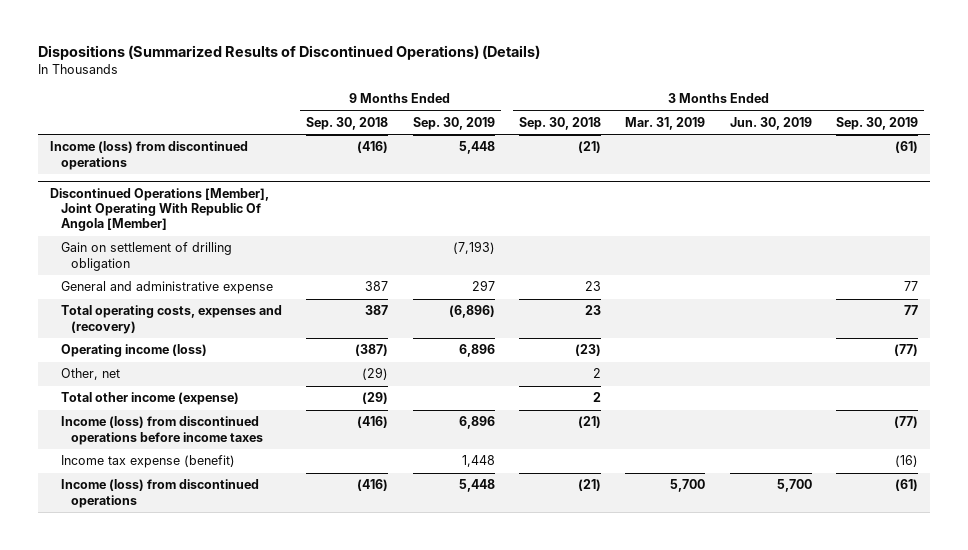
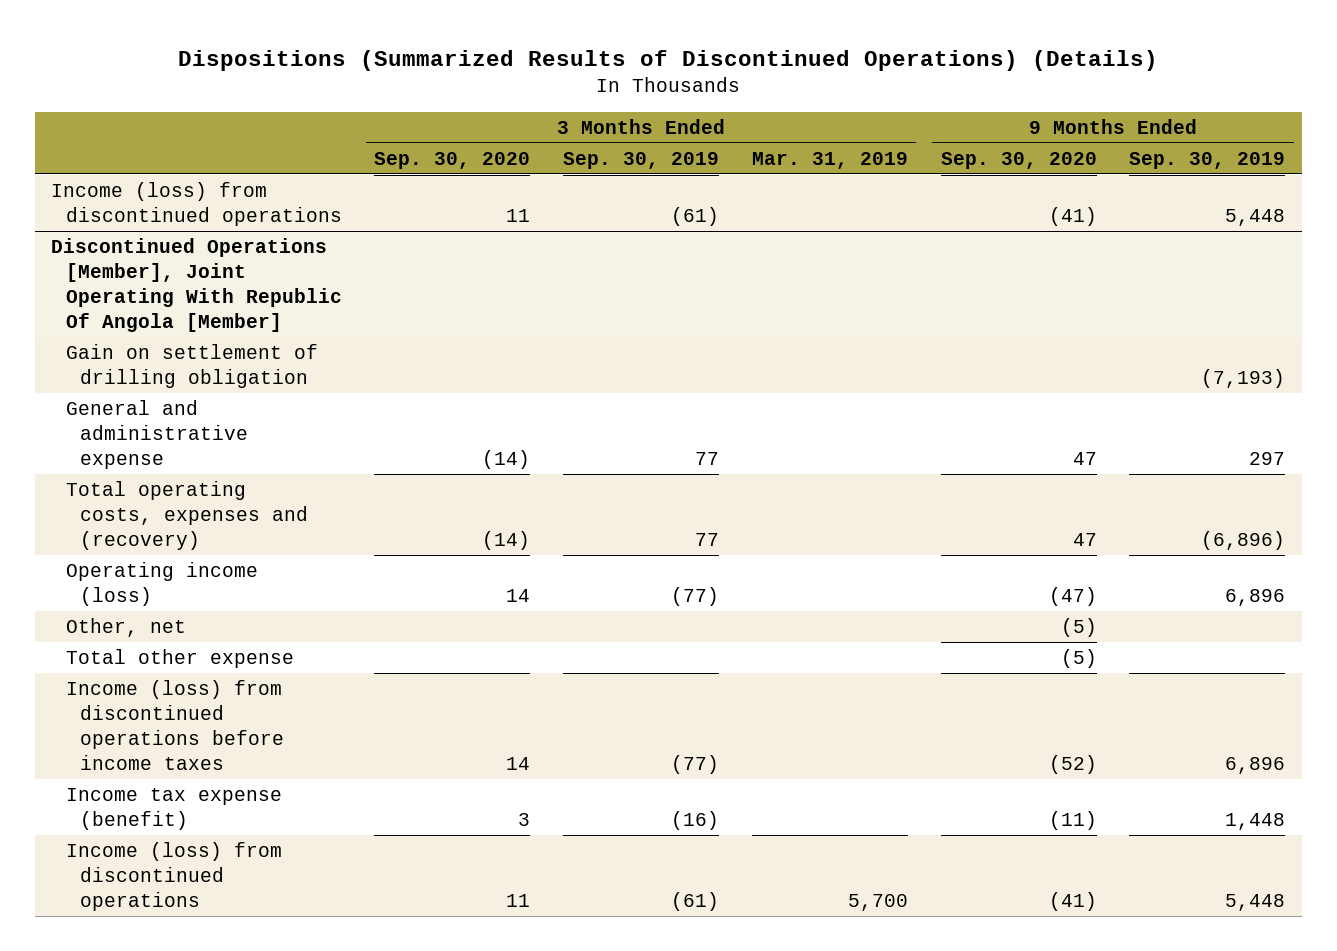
[306,116,389,130] Sep. 30, 2018 -> none
[518,116,601,130] Sep. 30, 2018 -> none
[729,116,812,130] Jun. 30, 2019 -> none
none -> [374,151,531,169] Sep. 30, 2020
none -> [940,151,1097,169] Sep. 30, 2020
[60,392,239,406] Total other income (expense) -> [65,648,294,668] Total other expense

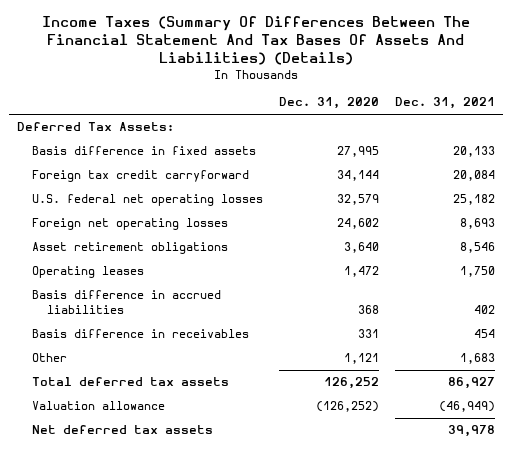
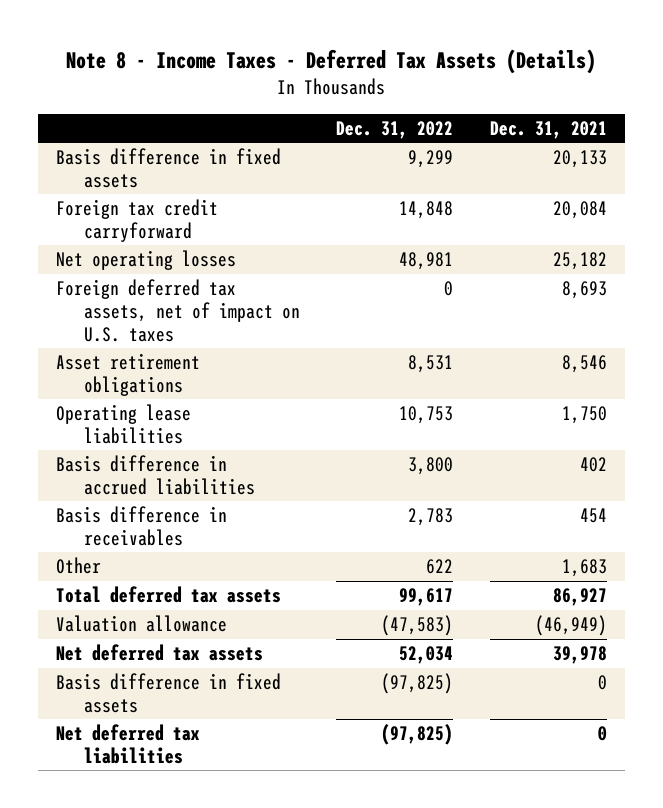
[42,16,471,66] Income Taxes (Summary Of Differences Between The Financial Statement And Tax Bases Of Assets And Liabilities) (Details) -> [66,48,597,74] Note 8 - Income Taxes - Deferred Tax Assets (Details)
[278,97,379,110] Dec. 31, 2020 -> none
none -> [336,120,454,139] Dec. 31, 2022
[17,122,175,132] Deferred Tax Assets: -> none
[31,194,263,207] U.S. federal net operating losses -> [55,250,236,271] Net operating losses
[31,218,228,231] Foreign net operating losses -> [55,279,301,342] Foreign deferred tax assets, net of impact on U.S. taxes
[31,266,144,279] Operating leases -> [55,404,191,444] Operating lease liabilities
none -> [55,673,281,713] Basis difference in fixed assets
none -> [55,724,200,764] Net deferred tax liabilities

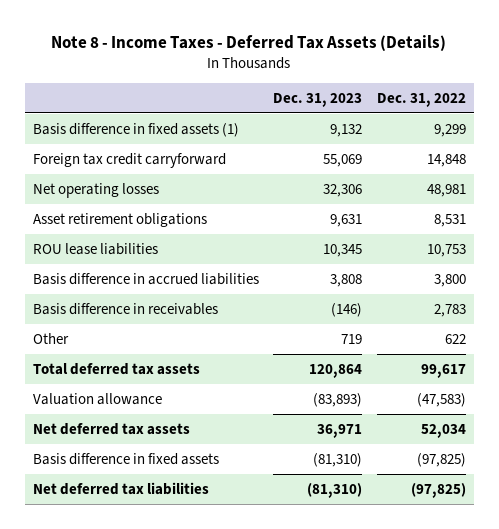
[489,120,607,139] Dec. 31, 2021 -> none
none -> [273,92,363,107] Dec. 31, 2023
[55,148,281,188] Basis difference in fixed assets -> [32,122,239,137] Basis difference in fixed assets (1)
[55,279,301,342] Foreign deferred tax assets, net of impact on U.S. taxes -> none
[55,404,191,444] Operating lease liabilities -> [32,242,158,255] ROU lease liabilities

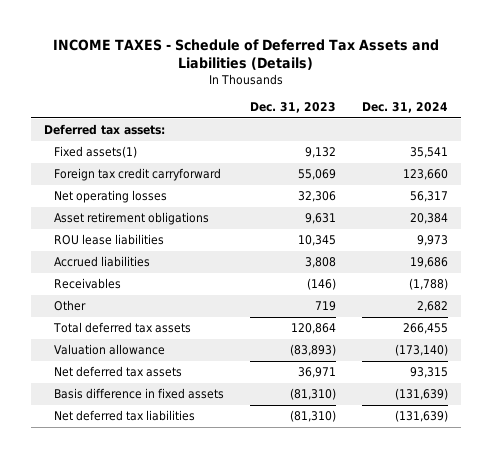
[51,35,447,52] Note 8 - Income Taxes - Deferred Tax Assets (Details) -> [53,38,440,71] INCOME TAXES - Schedule of Deferred Tax Assets and Liabilities (Details)
[377,92,467,107] Dec. 31, 2022 -> none
none -> [361,102,448,114] Dec. 31, 2024
none -> [44,124,166,136] Deferred tax assets:
[32,122,239,137] Basis difference in fixed assets (1) -> [53,146,137,159] Fixed assets(1)
[32,272,259,285] Basis difference in accrued liabilities -> [53,256,150,268] Accrued liabilities
[32,302,218,315] Basis difference in receivables -> [53,278,121,290] Receivables

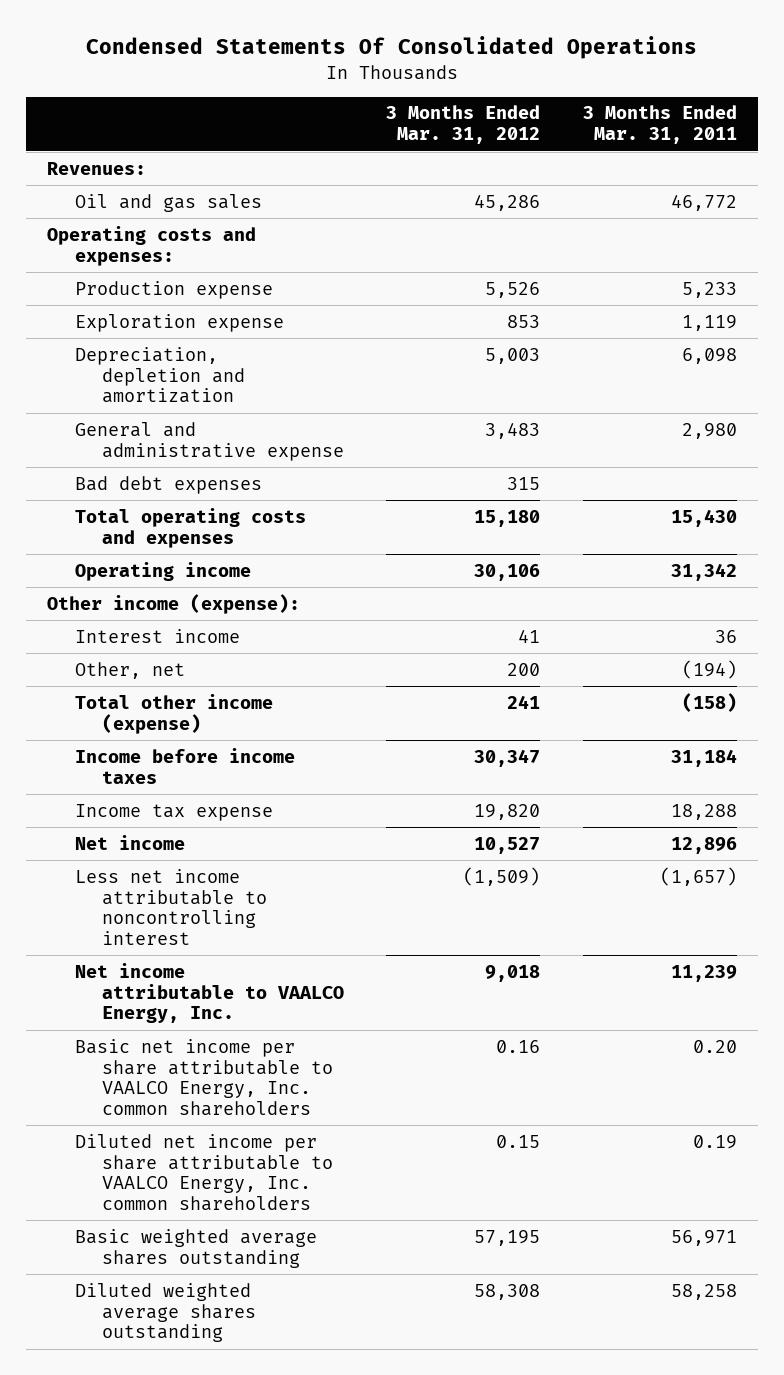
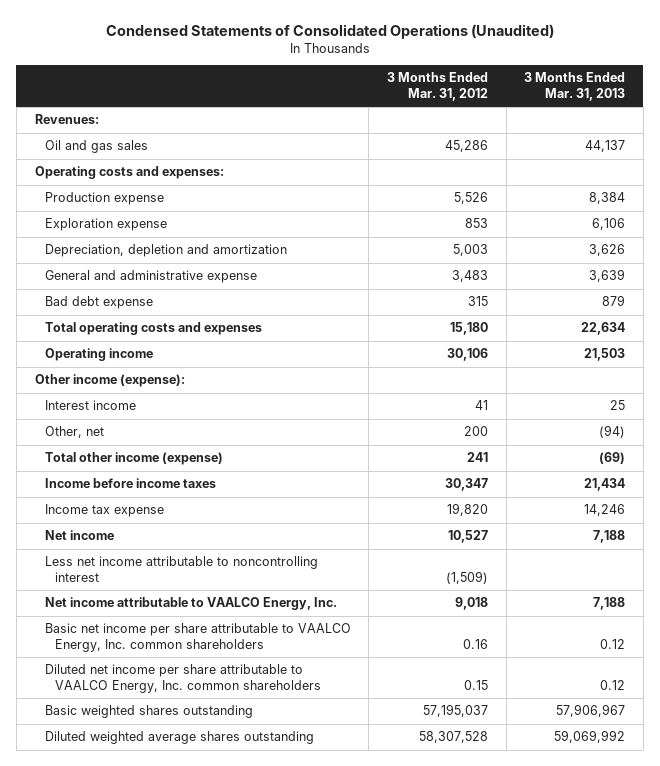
[86,36,698,60] Condensed Statements Of Consolidated Operations -> [105,23,554,39] Condensed Statements of Consolidated Operations (Unaudited)
[582,105,737,145] 3 Months Ended Mar. 31, 2011 -> none
none -> [524,72,626,101] 3 Months Ended Mar. 31, 2013
[74,475,262,494] Bad debt expenses -> [44,296,153,310] Bad debt expense
[74,1228,317,1268] Basic weighted average shares outstanding -> [44,705,253,719] Basic weighted shares outstanding
[474,1229,541,1246] 57,195 -> [423,704,489,718] 57,195,037
[474,1283,541,1300] 58,308 -> [419,731,489,744] 58,307,528

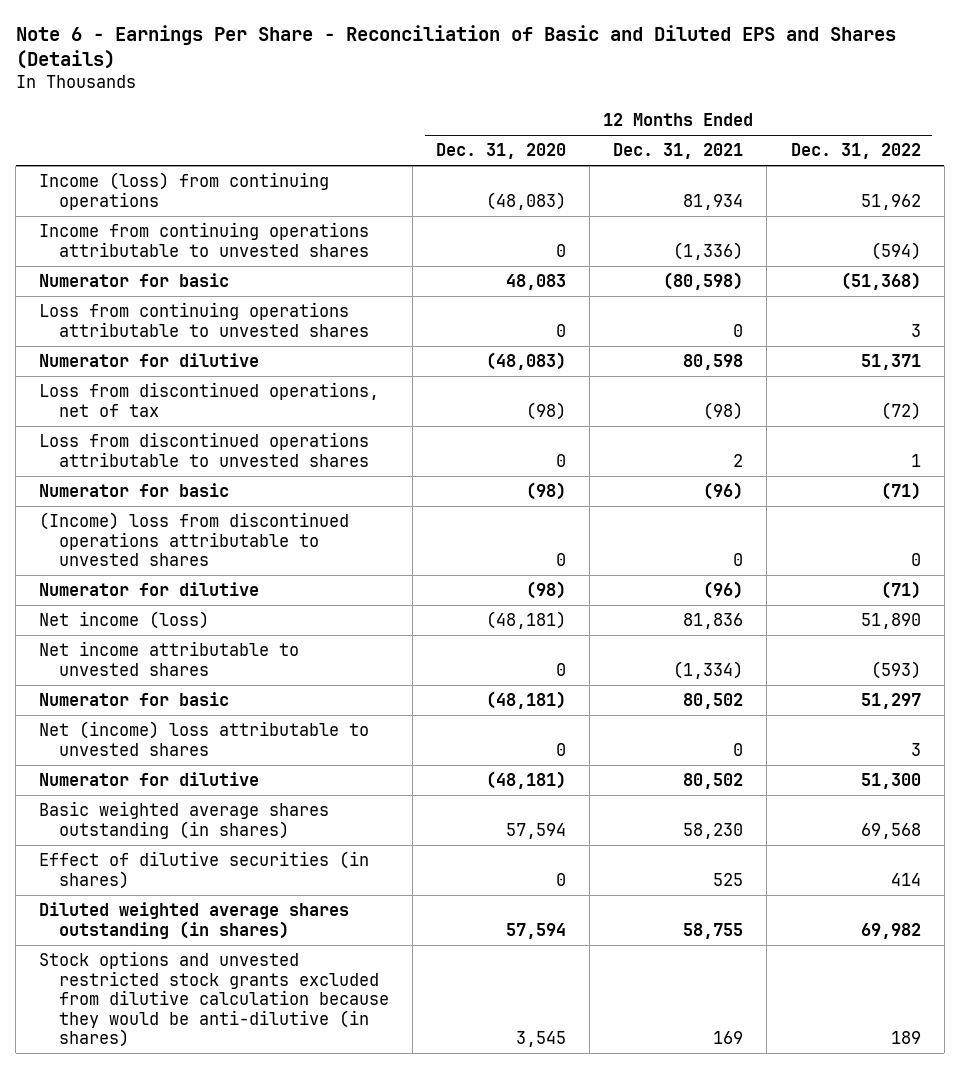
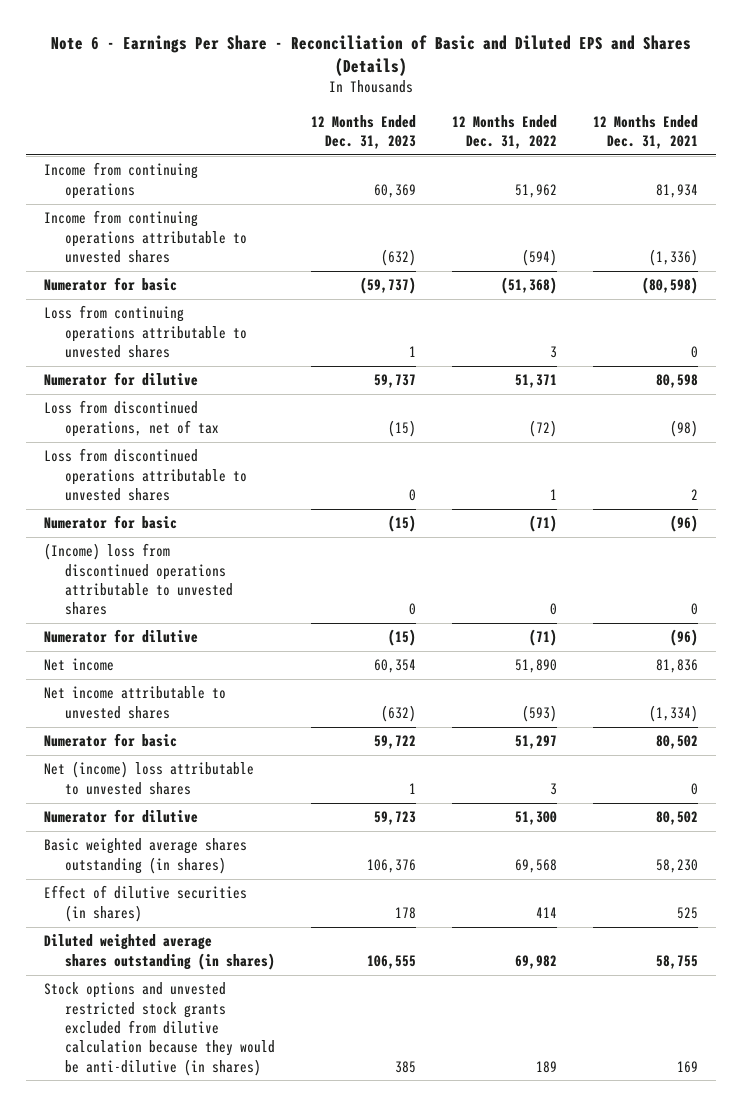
[436,143,567,160] Dec. 31, 2020 -> none
none -> [311,114,417,150] 12 Months Ended Dec. 31, 2023
[39,172,330,210] Income (loss) from continuing operations -> [43,162,198,199] Income from continuing operations
[39,611,210,630] Net income (loss) -> [43,658,114,672] Net income

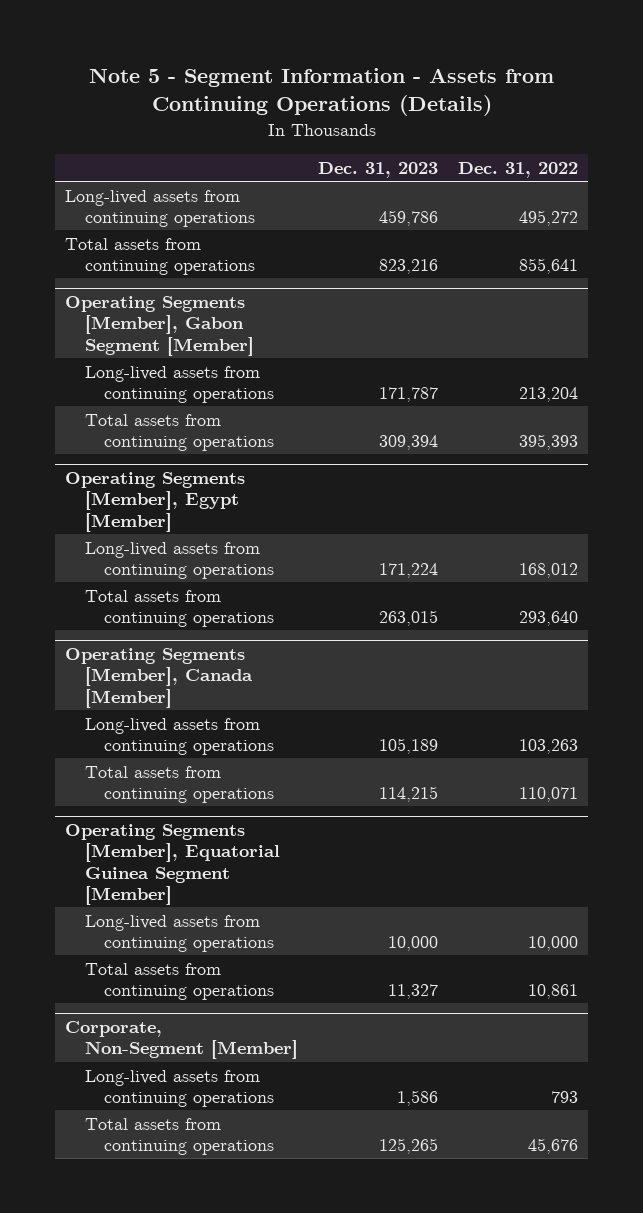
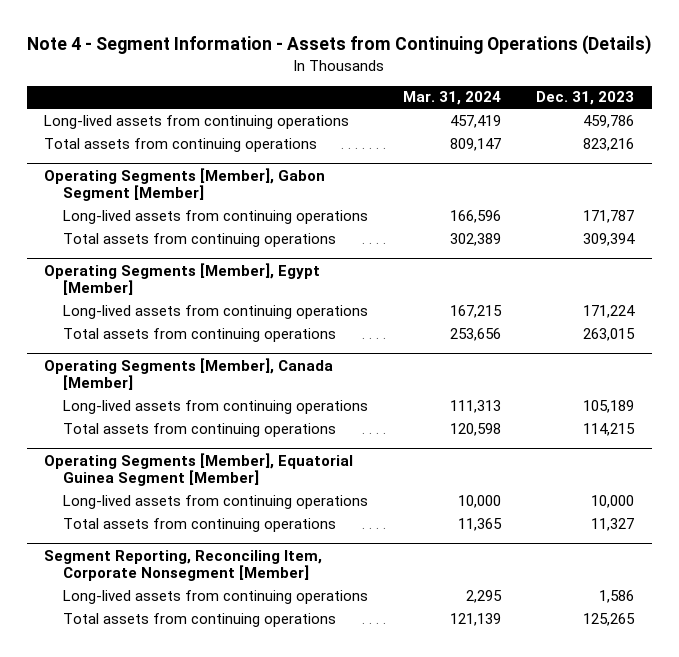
[88,68,554,117] Note 5 - Segment Information - Assets from Continuing Operations (Details) -> [27,35,652,56] Note 4 - Segment Information - Assets from Continuing Operations (Details)
[458,161,579,178] Dec. 31, 2022 -> none
none -> [403,91,502,106] Mar. 31, 2024
[65,1021,298,1060] Corporate, Non-Segment [Member] -> [44,549,323,582] Segment Reporting, Reconciling Item, Corporate Nonsegment [Member]

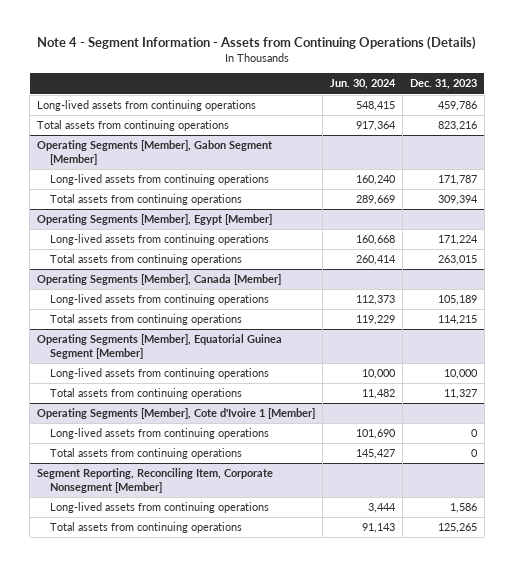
[403,91,502,106] Mar. 31, 2024 -> none
none -> [330,79,397,90] Jun. 30, 2024
none -> [37,408,316,420] Operating Segments [Member], Cote d'Ivoire 1 [Member]
none -> [50,428,270,440] Long-lived assets from continuing operations
none -> [50,448,243,460] Total assets from continuing operations

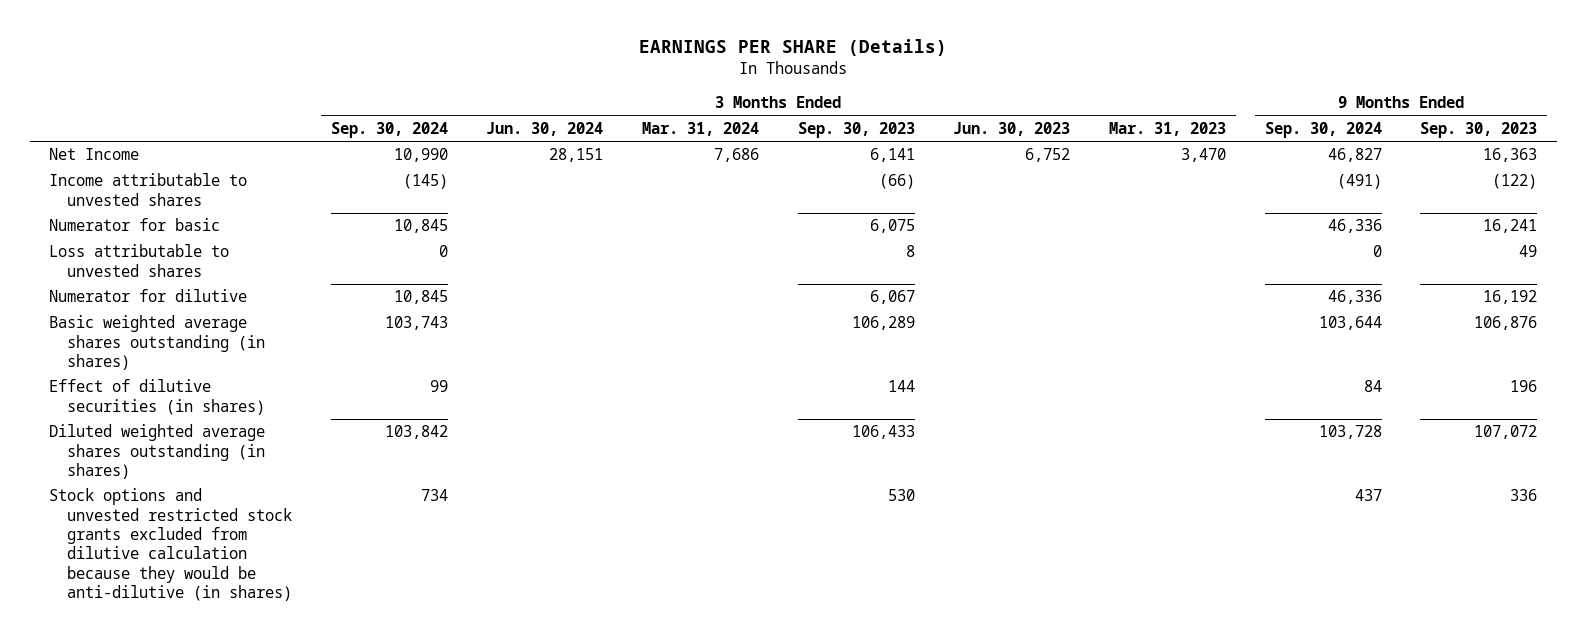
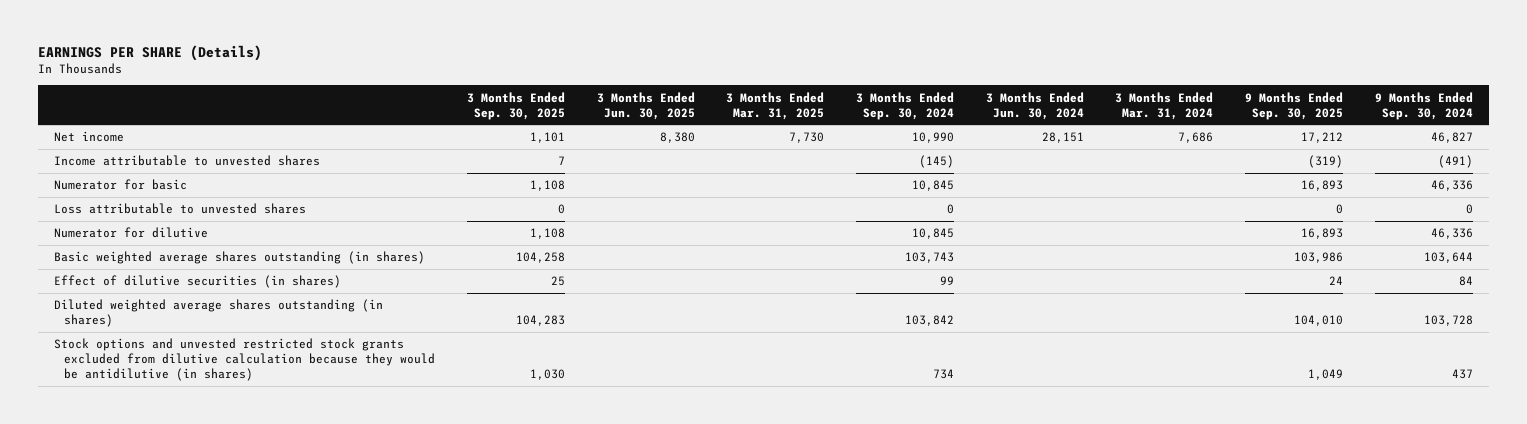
[797,122,915,139] Sep. 30, 2023 -> none
[953,122,1071,137] Jun. 30, 2023 -> none
[1109,122,1227,137] Mar. 31, 2023 -> none
[1420,122,1538,139] Sep. 30, 2023 -> none
none -> [466,91,565,120] 3 Months Ended Sep. 30, 2025
none -> [596,91,695,120] 3 Months Ended Jun. 30, 2025
none -> [726,91,825,120] 3 Months Ended Mar. 31, 2025
none -> [1245,91,1344,120] 9 Months Ended Sep. 30, 2025
[48,148,139,161] Net Income -> [54,131,125,143] Net income
[48,488,293,602] Stock options and unvested restricted stock grants excluded from dilutive calculation because they would be anti-dilutive (in shares) -> [54,338,436,382] Stock options and unvested restricted stock grants excluded from dilutive calculation because they would be antidilutive (in shares)

